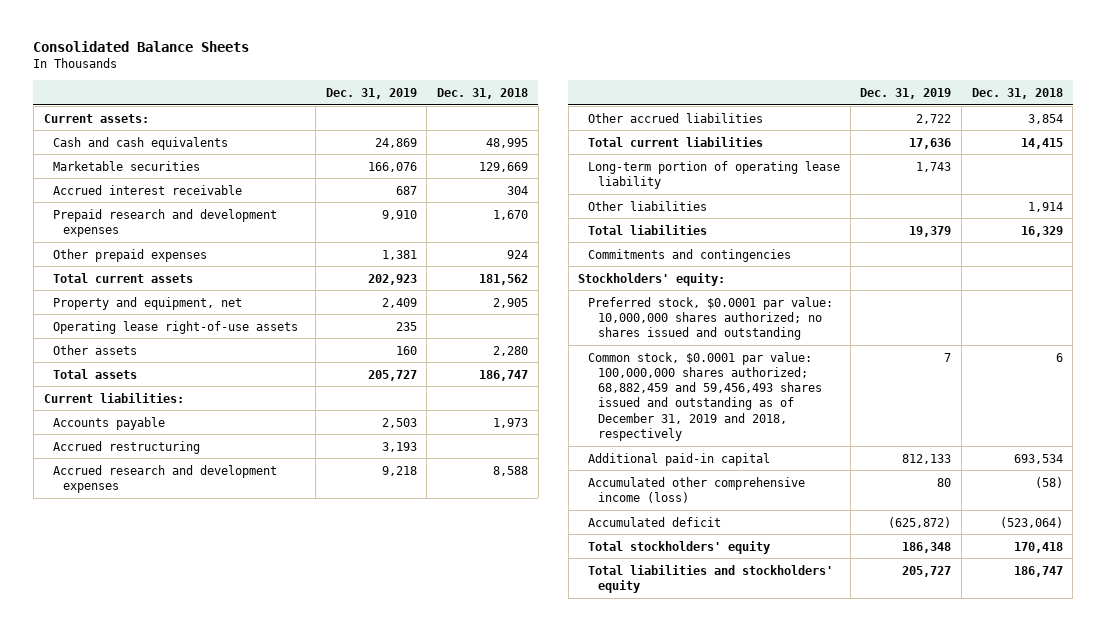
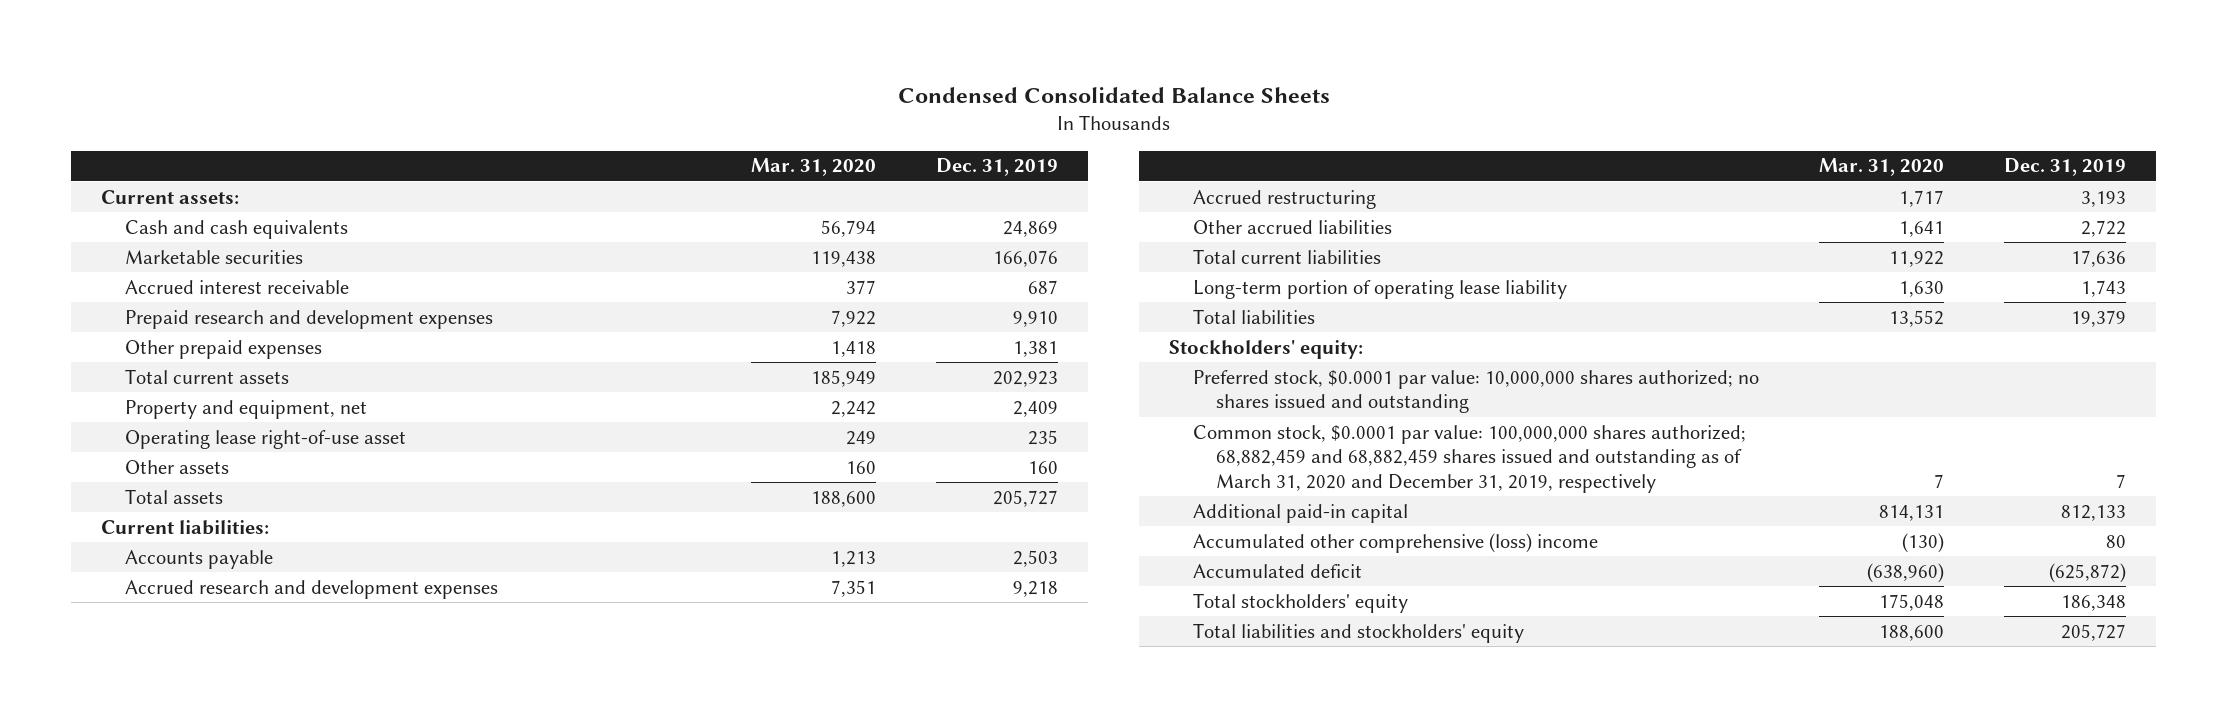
[33,41,250,53] Consolidated Balance Sheets -> [897,86,1330,103] Condensed Consolidated Balance Sheets
[436,87,528,99] Dec. 31, 2018 -> none
none -> [751,158,877,177] Mar. 31, 2020
[53,320,299,334] Operating lease right-of-use assets -> [124,429,406,449] Operating lease right-of-use asset
[53,440,201,454] Accrued restructuring -> [1192,189,1376,209] Accrued restructuring
[587,200,707,211] Other liabilities -> none
[587,248,791,262] Commitments and contingencies -> none
[587,351,822,441] Common stock, $0.0001 par value: 100,000,000 shares authorized; 68,882,459 and 59,456,493 shares issued and outstanding as of December 31, 2019 and 2018, respectively -> [1192,424,1746,493] Common stock, $0.0001 par value: 100,000,000 shares authorized; 68,882,459 and 68,882,459 shares issued and outstanding as of March 31, 2020 and December 31, 2019, respectively
[587,476,805,503] Accumulated other comprehensive income (loss) -> [1192,532,1598,553] Accumulated other comprehensive (loss) income

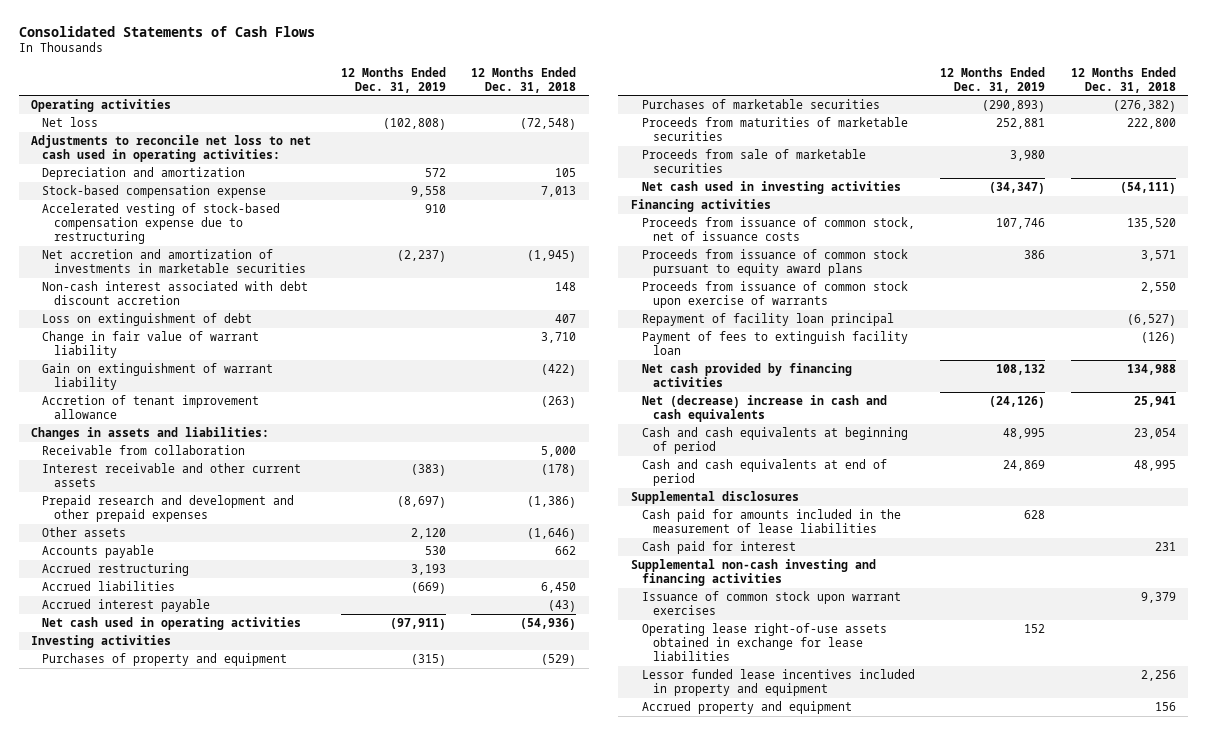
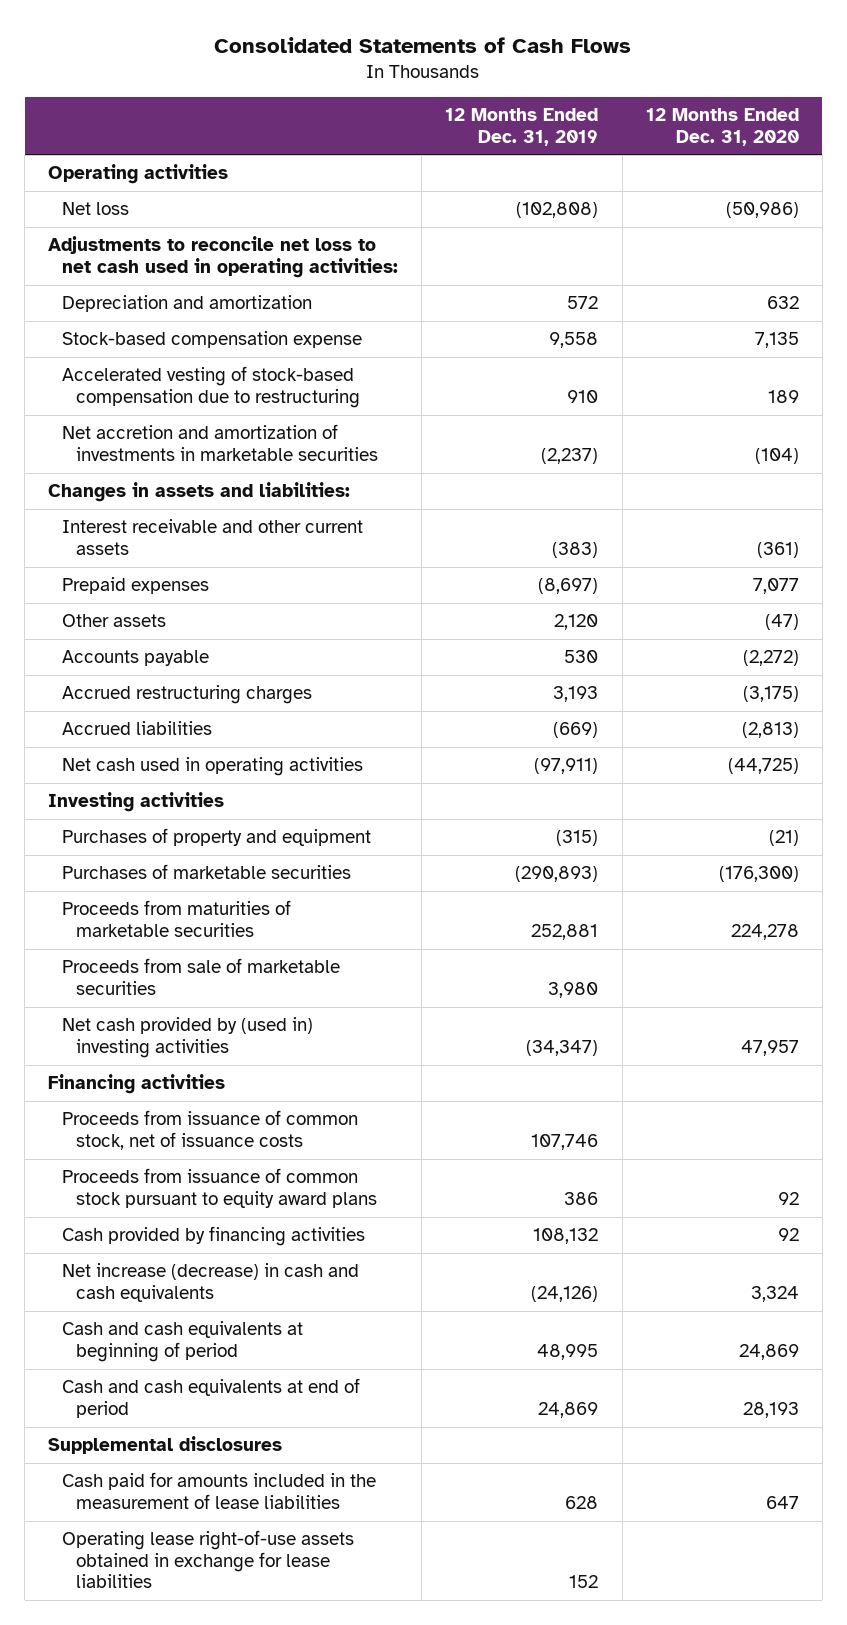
[471,66,577,93] 12 Months Ended Dec. 31, 2018 -> none
none -> [645,108,799,146] 12 Months Ended Dec. 31, 2020
[42,203,281,245] Accelerated vesting of stock-based compensation expense due to restructuring -> [62,366,360,408] Accelerated vesting of stock-based compensation due to restructuring
[42,281,309,306] Non-cash interest associated with debt discount accretion -> none
[42,313,253,327] Loss on extinguishment of debt -> none
[42,331,260,359] Change in fair value of warrant liability -> none
[42,363,274,391] Gain on extinguishment of warrant liability -> none
[42,395,260,420] Accretion of tenant improvement allowance -> none
[42,445,246,456] Receivable from collaboration -> none
[42,495,295,523] Prepaid research and development and other prepaid expenses -> [62,577,210,595] Prepaid expenses
[42,563,190,577] Accrued restructuring -> [62,685,313,705] Accrued restructuring charges
[42,599,211,613] Accrued interest payable -> none
[641,181,901,195] Net cash used in investing activities -> [62,1017,314,1058] Net cash provided by (used in) investing activities
[641,281,908,309] Proceeds from issuance of common stock upon exercise of warrants -> none
[641,313,894,327] Repayment of facility loan principal -> none
[641,331,908,356] Payment of fees to extinguish facility loan -> none
[641,363,852,388] Net cash provided by financing activities -> [62,1226,366,1247] Cash provided by financing activities
[641,395,887,423] Net (decrease) increase in cash and cash equivalents -> [62,1263,360,1302] Net increase (decrease) in cash and cash equivalents
[641,541,796,555] Cash paid for interest -> none
[630,559,876,587] Supplemental non-cash investing and financing activities -> none
[641,591,901,616] Issuance of common stock upon warrant exercises -> none
[641,669,915,697] Lessor funded lease incentives included in property and equipment -> none
[641,701,852,715] Accrued property and equipment -> none

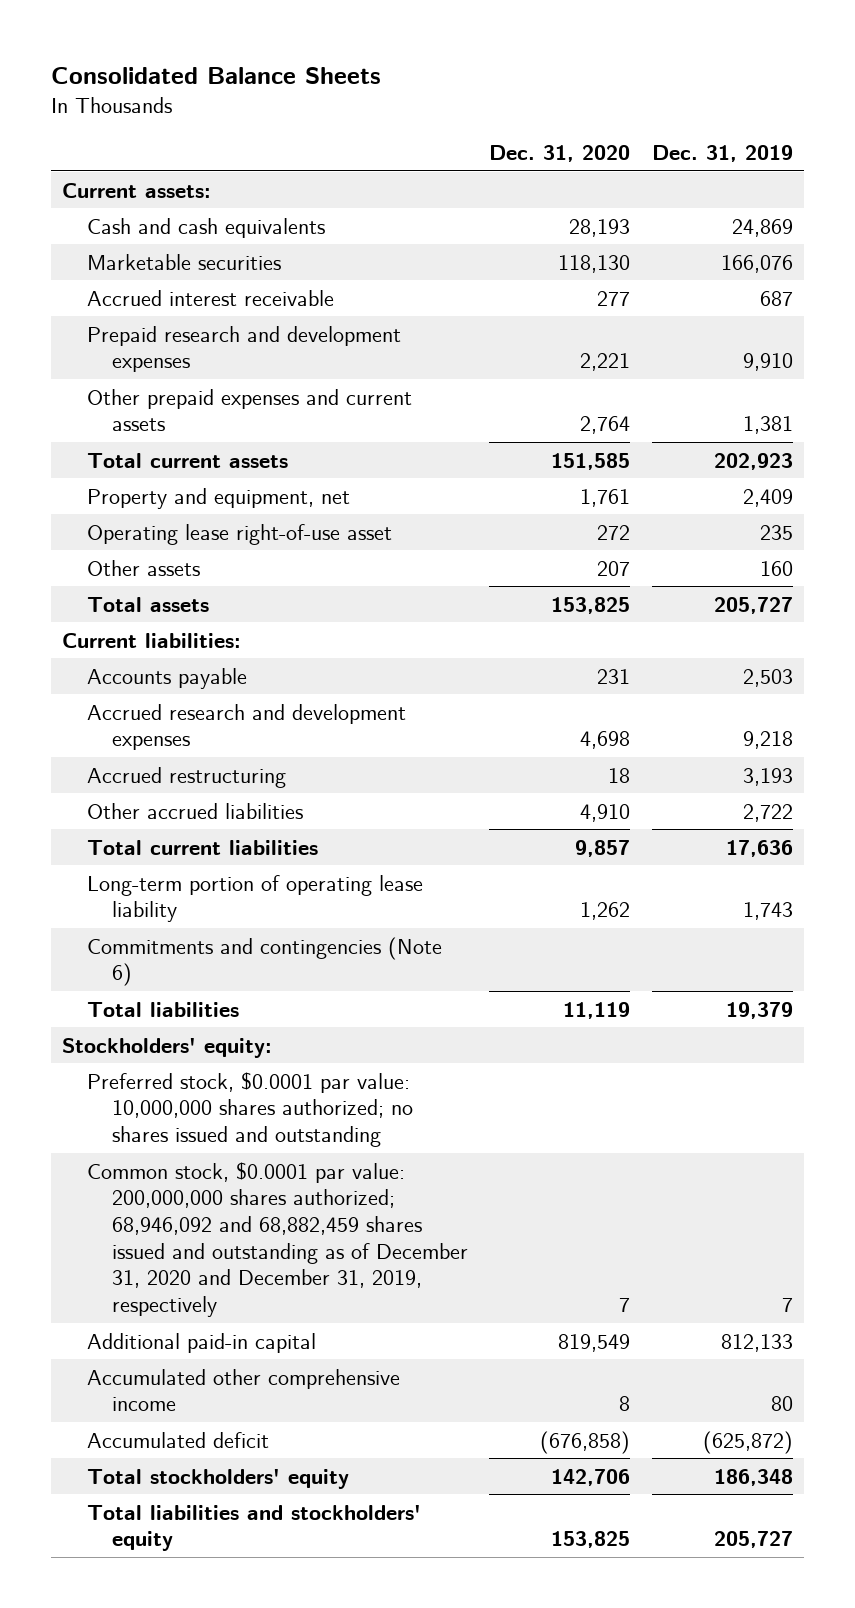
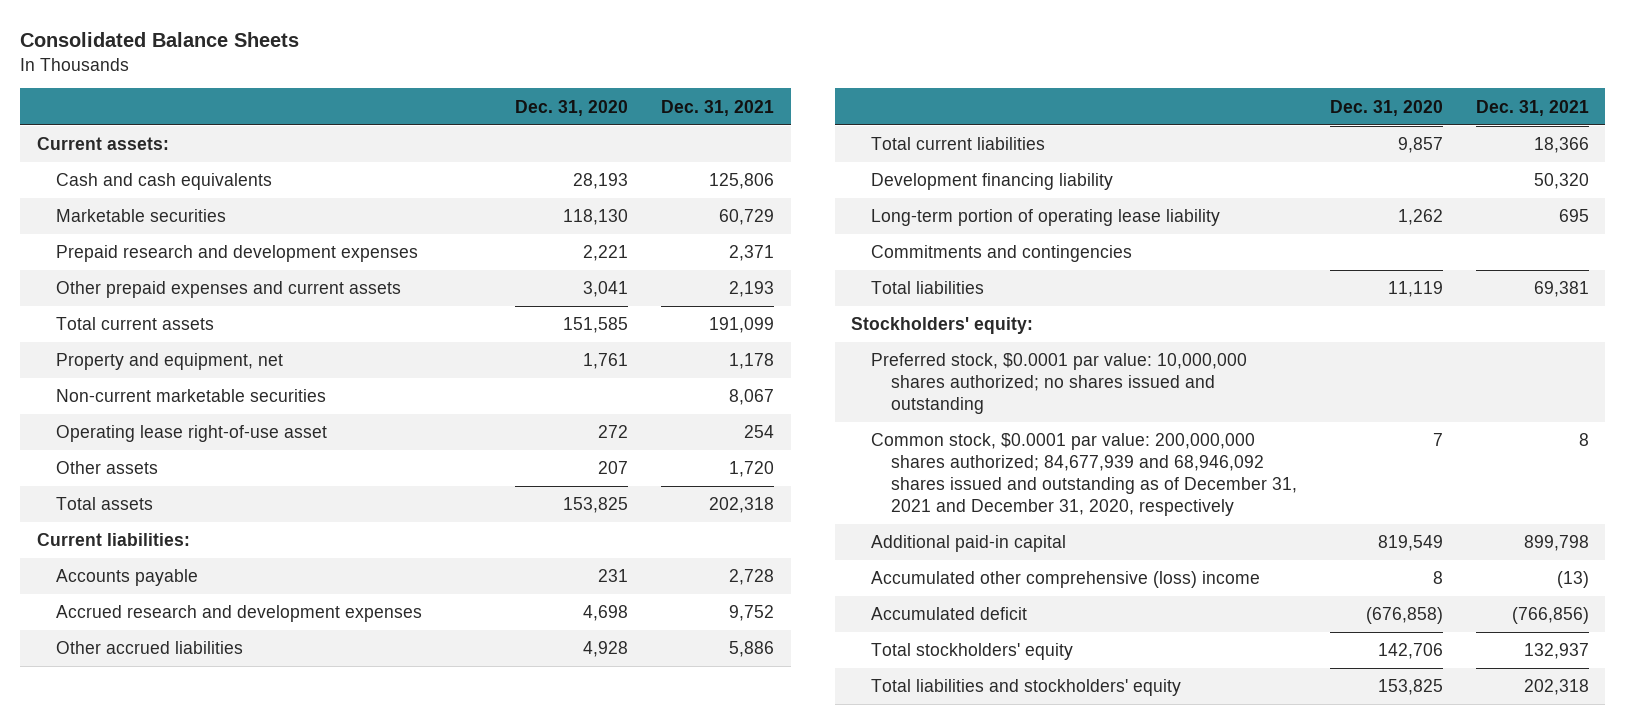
[651,145,793,163] Dec. 31, 2019 -> none
none -> [661,99,775,116] Dec. 31, 2021
[86,289,334,306] Accrued interest receivable -> none
[580,416,631,435] 2,764 -> [583,281,629,298] 3,041
none -> [56,389,327,403] Non-current marketable securities
[86,766,286,788] Accrued restructuring -> none
[580,803,631,822] 4,910 -> [583,641,629,658] 4,928
none -> [871,173,1114,191] Development financing liability
[86,936,442,987] Commitments and contingencies (Note 6) -> [871,245,1133,263] Commitments and contingencies
[86,1161,468,1318] Common stock, $0.0001 par value: 200,000,000 shares authorized; 68,946,092 and 68,882,459 shares issued and outstanding as of December 31, 2020 and December 31, 2019, respectively -> [871,433,1297,517] Common stock, $0.0001 par value: 200,000,000 shares authorized; 84,677,939 and 68,946,092 shares issued and outstanding as of December 31, 2021 and December 31, 2020, respectively
[86,1368,400,1412] Accumulated other comprehensive income -> [871,571,1261,589] Accumulated other comprehensive (loss) income

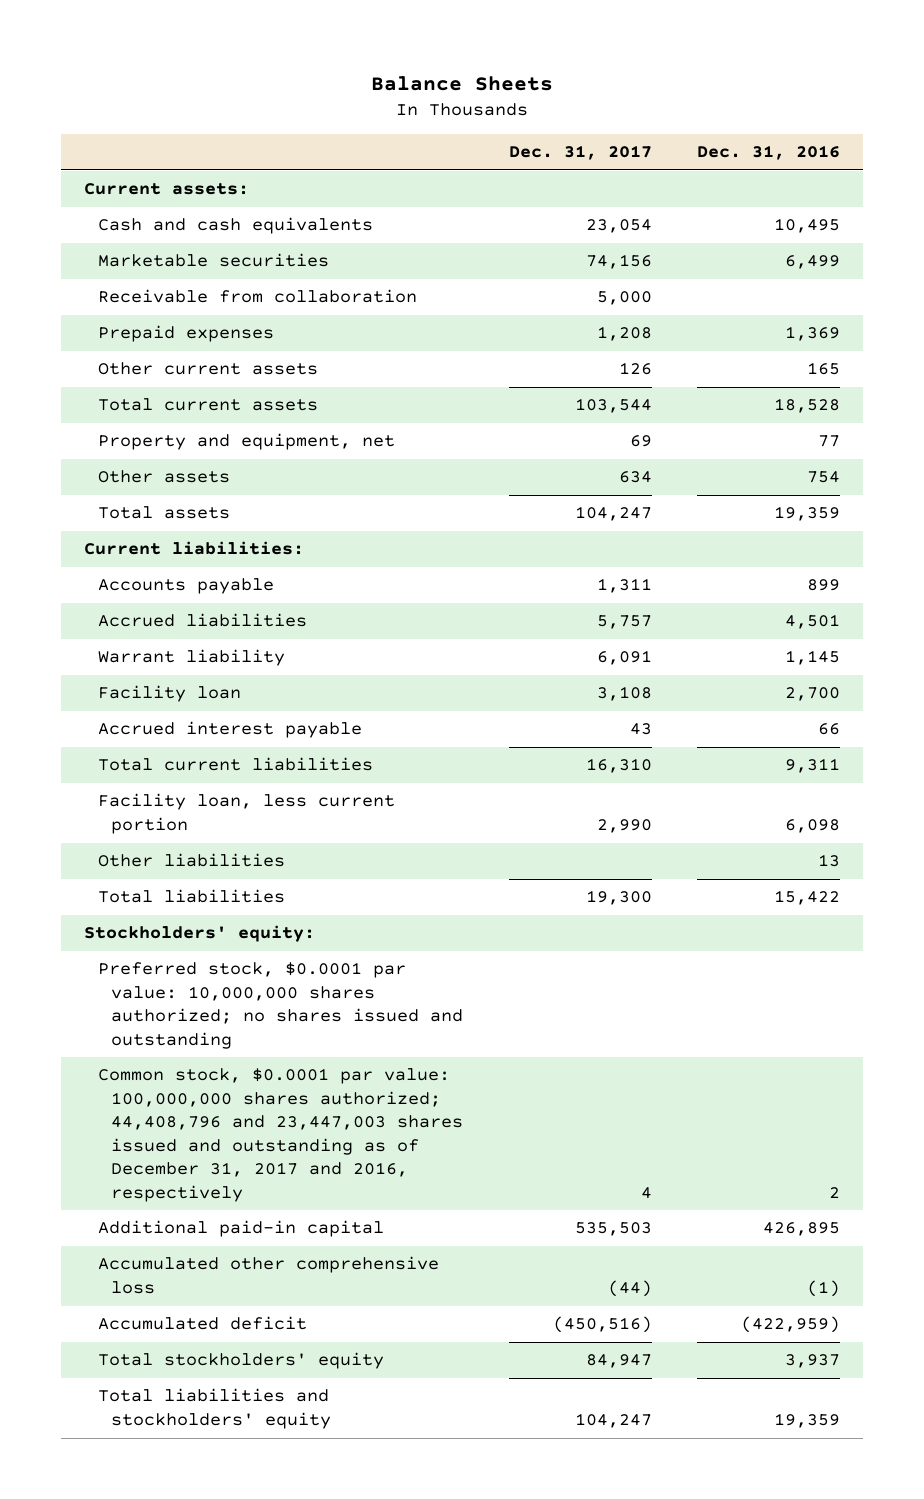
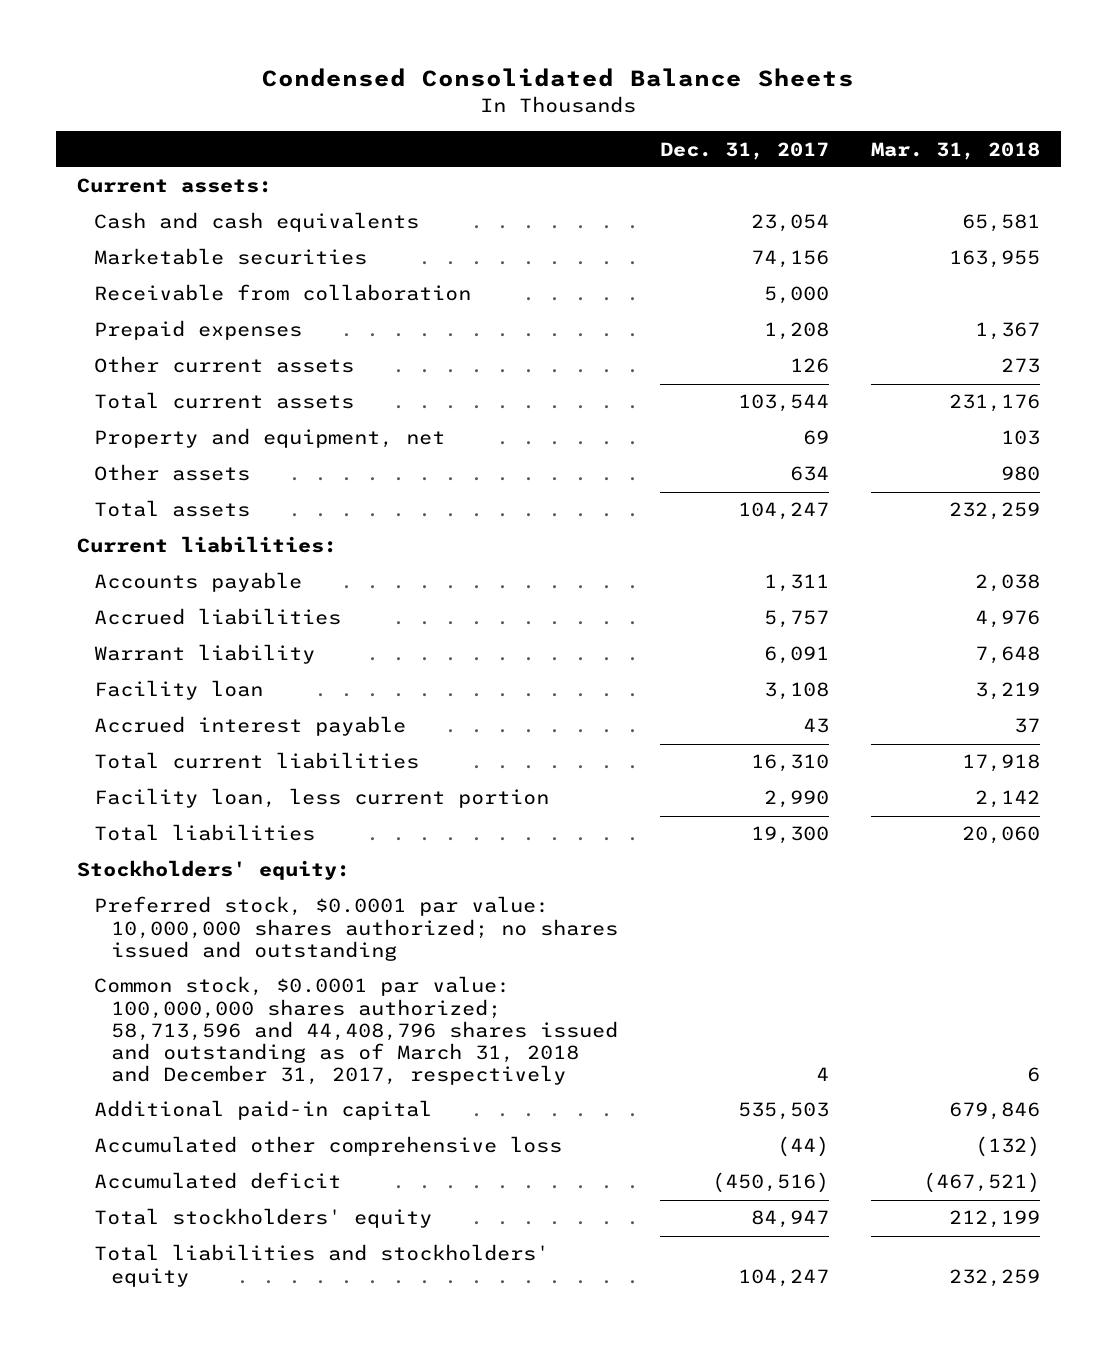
[371,76,554,92] Balance Sheets -> [262,67,855,87] Condensed Consolidated Balance Sheets
[697,145,841,161] Dec. 31, 2016 -> none
none -> [870,141,1040,160] Mar. 31, 2018
[97,853,285,868] Other liabilities -> none
[97,1068,464,1202] Common stock, $0.0001 par value: 100,000,000 shares authorized; 44,408,796 and 23,447,003 shares issued and outstanding as of December 31, 2017 and 2016, respectively -> [93,976,618,1086] Common stock, $0.0001 par value: 100,000,000 shares authorized; 58,713,596 and 44,408,796 shares issued and outstanding as of March 31, 2018 and December 31, 2017, respectively

